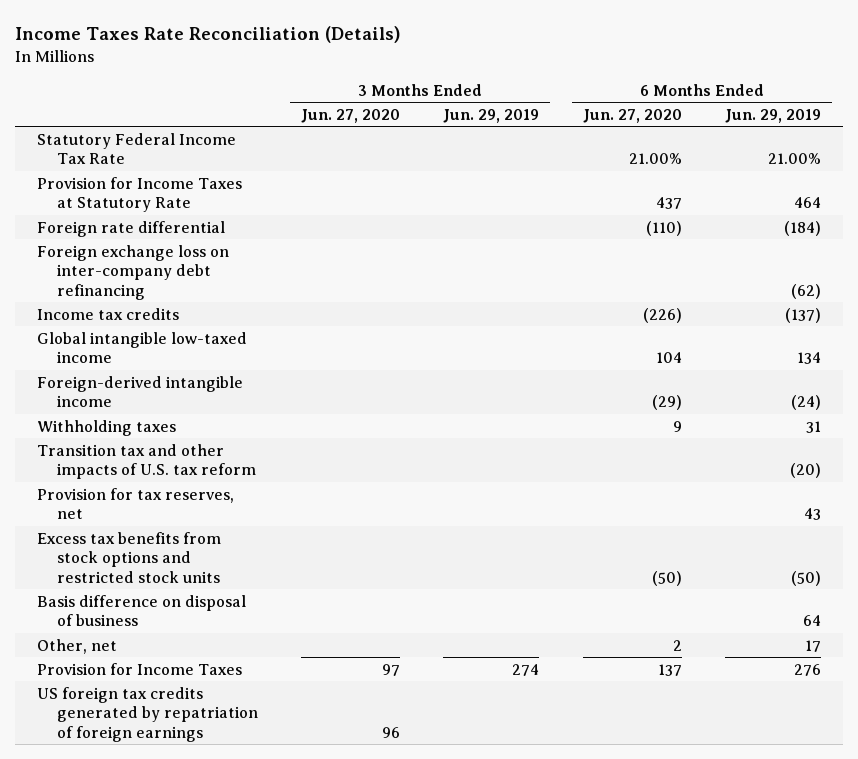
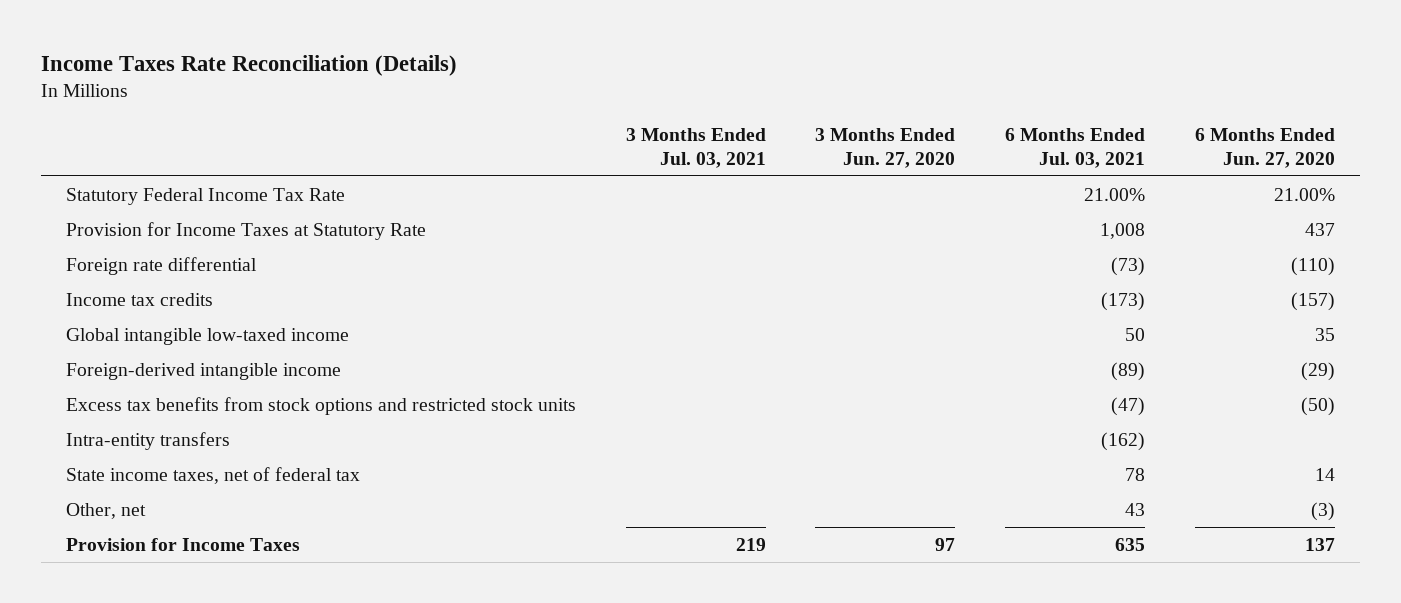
[443,108,540,123] Jun. 29, 2019 -> none
[725,108,822,123] Jun. 29, 2019 -> none
none -> [625,127,766,168] 3 Months Ended Jul. 03, 2021
none -> [1005,127,1146,168] 6 Months Ended Jul. 03, 2021
[36,244,229,300] Foreign exchange loss on inter-company debt refinancing -> none
[642,307,682,323] (226) -> [1290,291,1335,311] (157)
[655,352,682,364] 104 -> [1314,327,1335,341] 35
[36,419,176,436] Withholding taxes -> none
[36,443,256,480] Transition tax and other impacts of U.S. tax reform -> none
[36,487,234,520] Provision for tax reserves, net -> none
[36,594,246,627] Basis difference on disposal of business -> none
none -> [66,431,231,450] Intra-entity transfers
none -> [66,466,361,484] State income taxes, net of federal tax
[672,639,682,651] 2 -> [1310,501,1335,521] (3)
[36,686,258,742] US foreign tax credits generated by repatriation of foreign earnings -> none

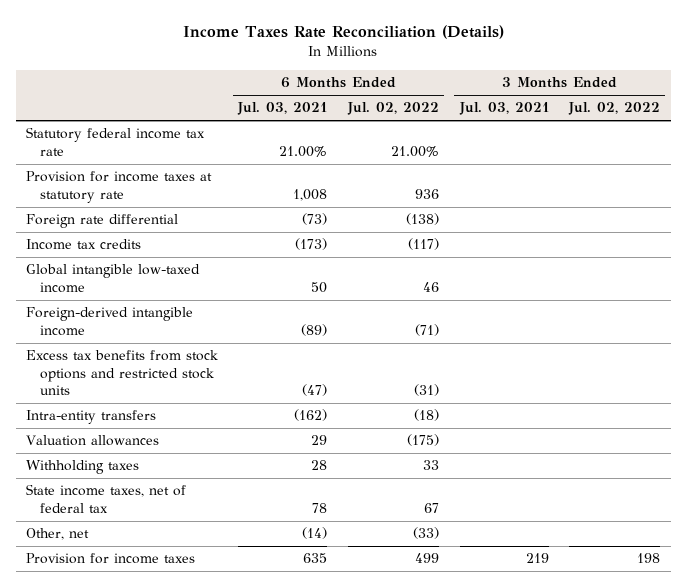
[815,127,956,168] 3 Months Ended Jun. 27, 2020 -> none
[1194,127,1335,168] 6 Months Ended Jun. 27, 2020 -> none
none -> [347,102,440,116] Jul. 02, 2022
none -> [568,102,661,116] Jul. 02, 2022
[66,187,346,205] Statutory Federal Income Tax Rate -> [25,127,205,156] Statutory federal income tax rate
[66,221,427,240] Provision for Income Taxes at Statutory Rate -> [25,171,212,203] Provision for income taxes at statutory rate
none -> [25,435,159,447] Valuation allowances
none -> [25,460,139,475] Withholding taxes
[1125,502,1146,516] 43 -> [302,527,328,540] (14)
[66,537,301,551] Provision for Income Taxes -> [25,553,195,565] Provision for income taxes

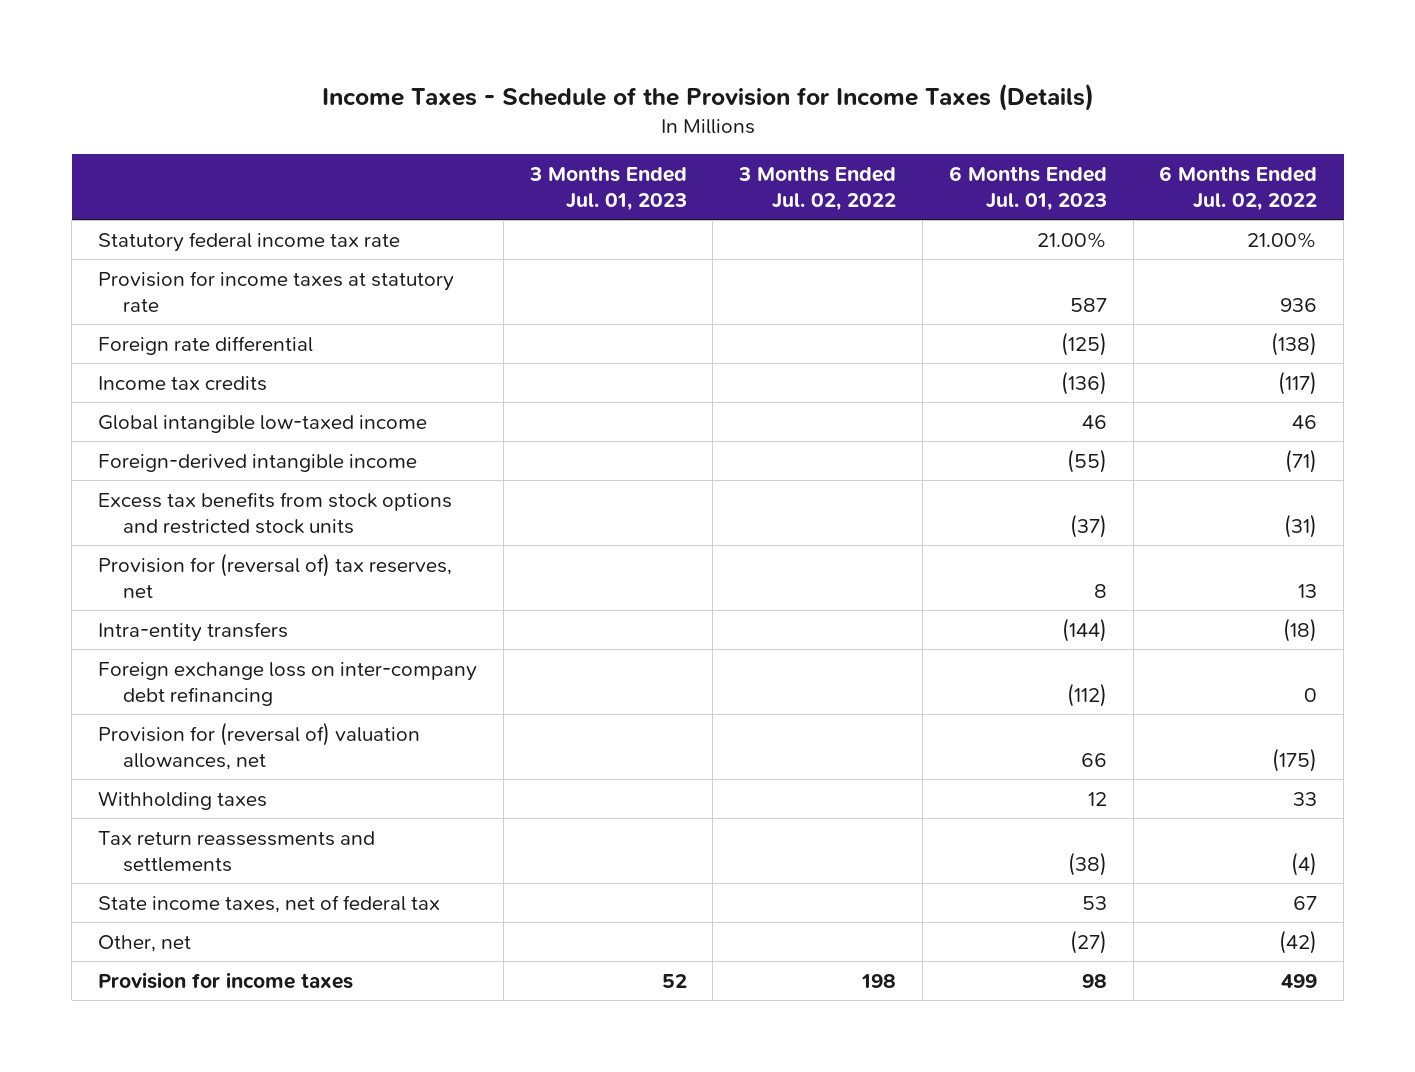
[183,25,505,40] Income Taxes Rate Reconciliation (Details) -> [321,82,1094,111] Income Taxes - Schedule of the Provision for Income Taxes (Details)
[237,102,328,116] Jul. 03, 2021 -> none
[458,102,549,116] Jul. 03, 2021 -> none
none -> [528,165,687,211] 3 Months Ended Jul. 01, 2023
none -> [948,165,1107,211] 6 Months Ended Jul. 01, 2023
none -> [98,552,453,598] Provision for (reversal of) tax reserves, net
none -> [98,661,478,706] Foreign exchange loss on inter-company debt refinancing
[25,435,159,447] Valuation allowances -> [98,721,421,770] Provision for (reversal of) valuation allowances, net
none -> [98,830,376,872] Tax return reassessments and settlements
[413,527,440,540] (33) -> [1279,929,1318,954] (42)

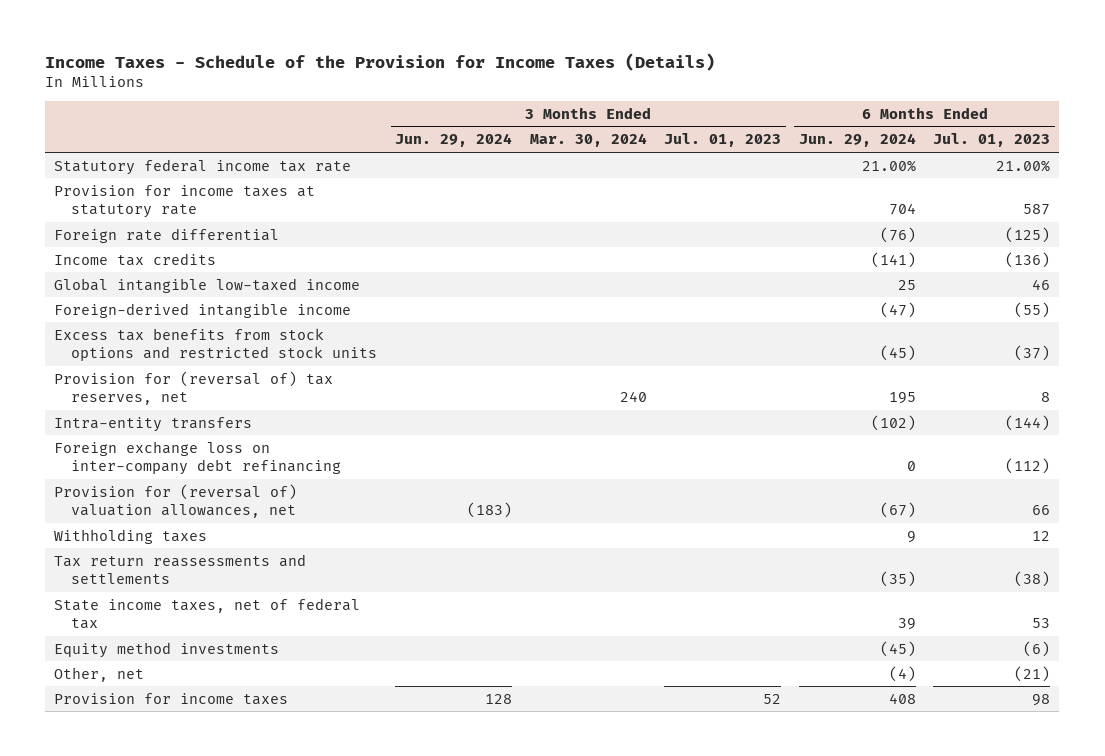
[738,165,897,211] 3 Months Ended Jul. 02, 2022 -> none
[1159,165,1318,211] 6 Months Ended Jul. 02, 2022 -> none
none -> [394,133,512,148] Jun. 29, 2024
none -> [529,133,647,148] Mar. 30, 2024
none -> [798,133,916,148] Jun. 29, 2024
none -> [54,641,280,658] Equity method investments
[1069,929,1107,954] (27) -> [1014,665,1051,682] (21)

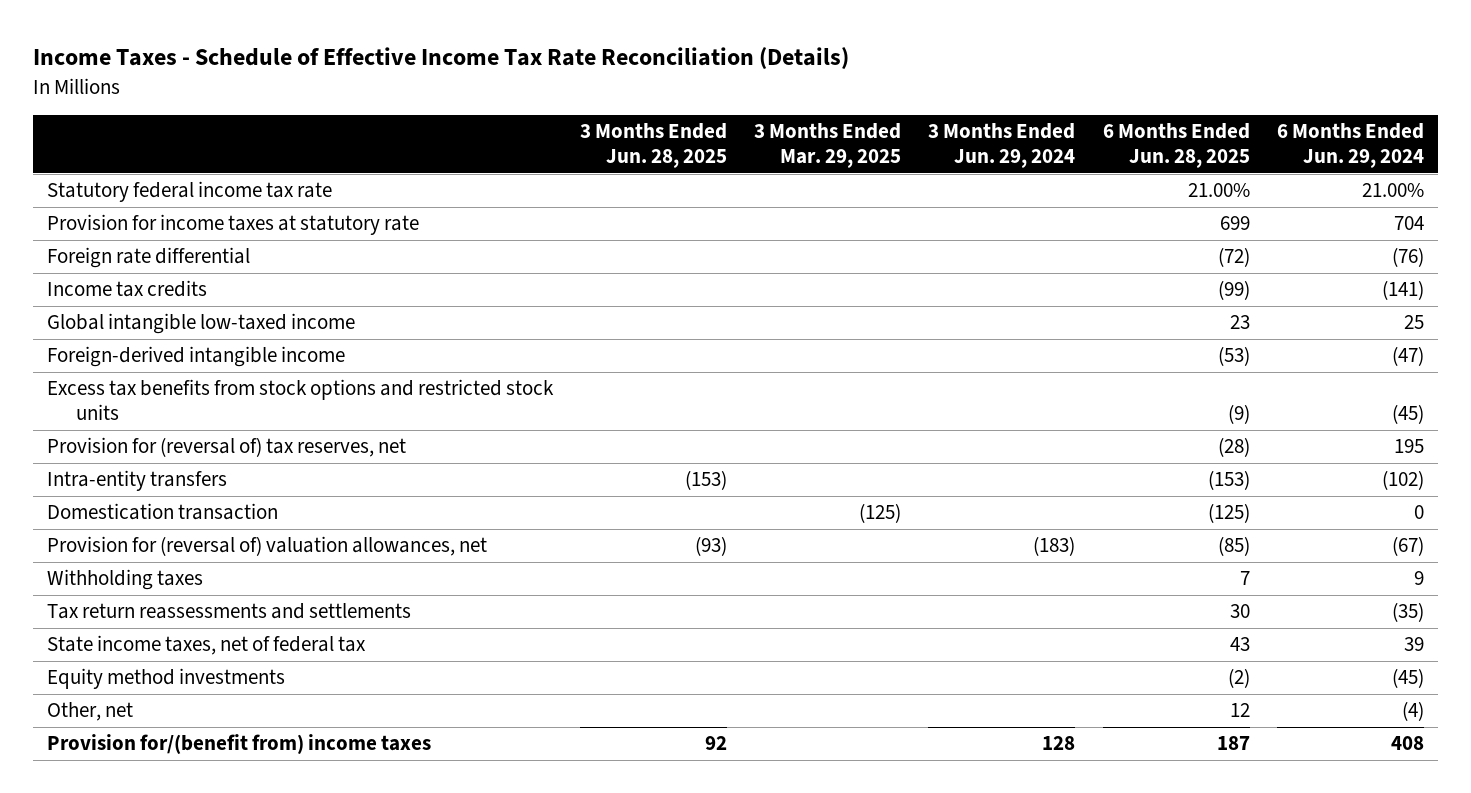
[45,52,716,71] Income Taxes - Schedule of the Provision for Income Taxes (Details) -> [32,47,849,70] Income Taxes - Schedule of Effective Income Tax Rate Reconciliation (Details)
[529,133,647,148] Mar. 30, 2024 -> none
[664,133,782,148] Jul. 01, 2023 -> none
[933,133,1051,148] Jul. 01, 2023 -> none
none -> [579,122,727,169] 3 Months Ended Jun. 28, 2025
none -> [754,122,902,169] 3 Months Ended Mar. 29, 2025
none -> [1102,122,1250,169] 6 Months Ended Jun. 28, 2025
[54,440,342,475] Foreign exchange loss on inter-company debt refinancing -> none
none -> [46,503,278,521] Domestication transaction
[54,692,289,705] Provision for income taxes -> [46,734,431,755] Provision for/(benefit from) income taxes

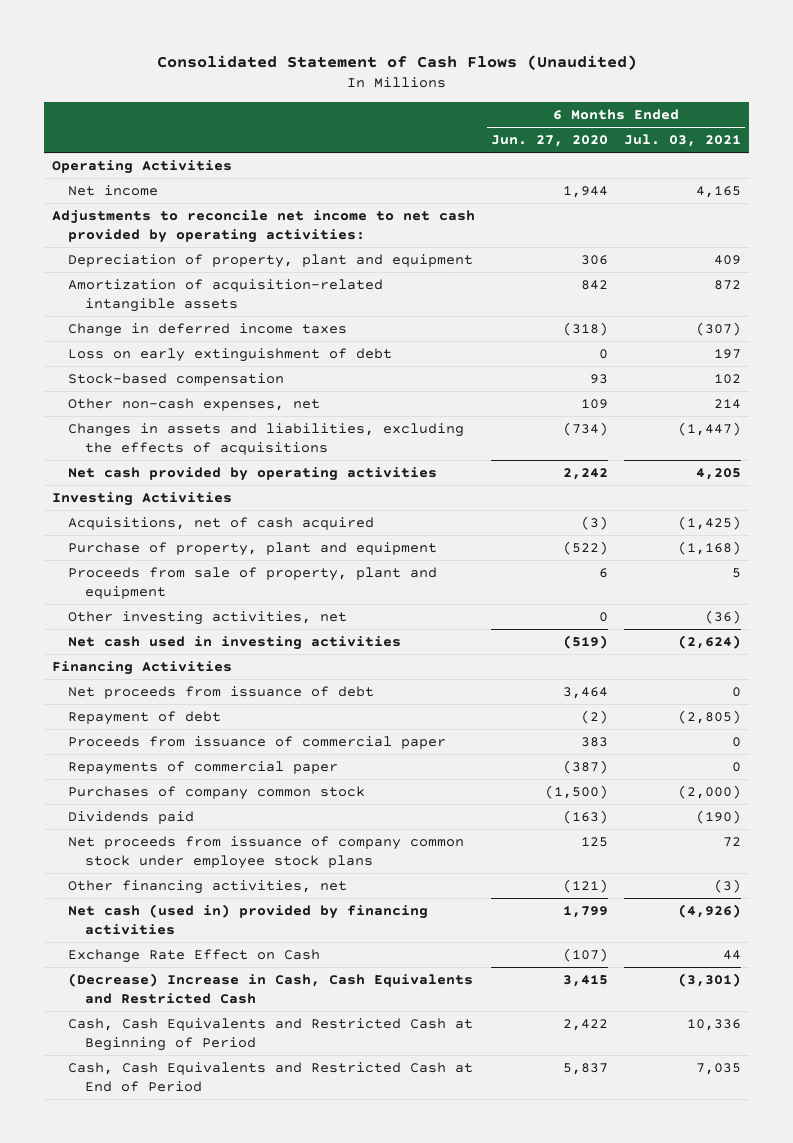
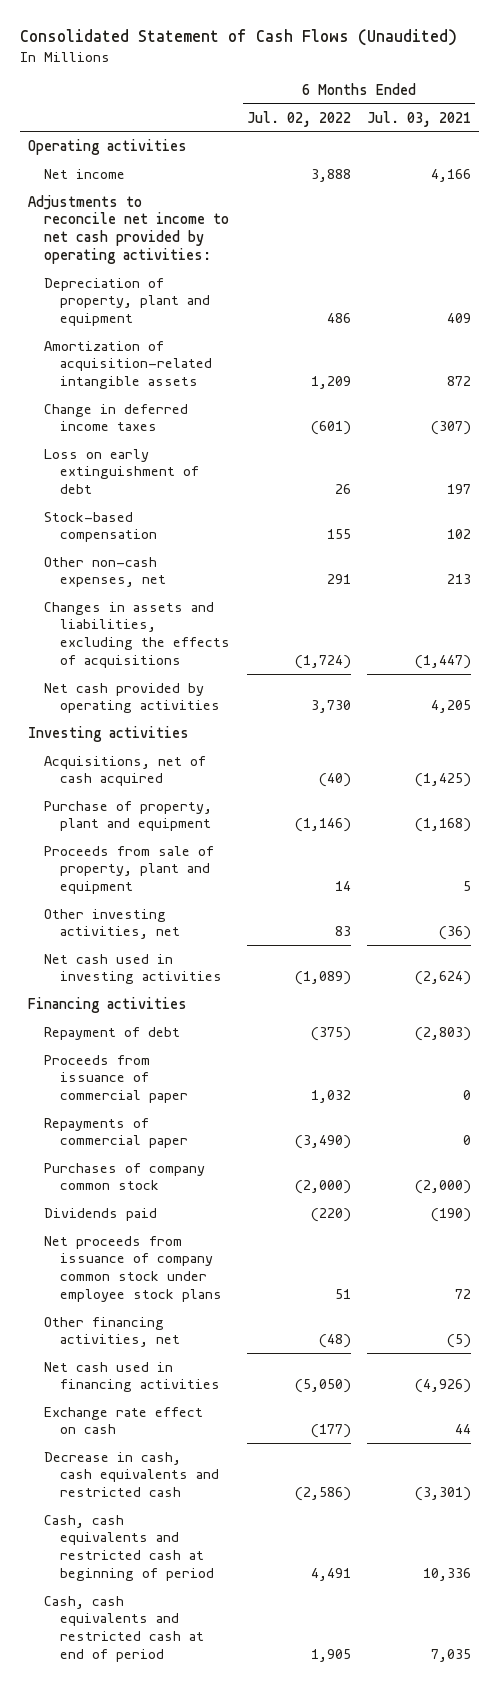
[491,135,609,148] Jun. 27, 2020 -> none
none -> [246,110,351,127] Jul. 02, 2022
[51,159,232,174] Operating Activities -> [28,138,188,155] Operating activities
[696,185,742,198] 4,165 -> [430,168,471,182] 4,166
[714,398,742,409] 214 -> [446,574,471,585] 213
[51,491,232,506] Investing Activities -> [28,725,190,742] Investing activities
[68,685,375,699] Net proceeds from issuance of debt -> none
[51,660,232,675] Financing Activities -> [28,996,188,1013] Financing activities
[678,709,742,724] (2,805) -> [414,1026,471,1041] (2,803)
[714,878,742,893] (3) -> [446,1334,471,1349] (5)
[68,903,429,936] Net cash (used in) provided by financing activities -> [44,1361,221,1393] Net cash used in financing activities
[68,948,321,963] Exchange Rate Effect on Cash -> [44,1406,204,1435] Exchange rate effect on cash
[68,972,474,1005] (Decrease) Increase in Cash, Cash Equivalents and Restricted Cash -> [44,1451,220,1498] Decrease in cash, cash equivalents and restricted cash
[68,1017,474,1052] Cash, Cash Equivalents and Restricted Cash at Beginning of Period -> [44,1514,215,1581] Cash, cash equivalents and restricted cash at beginning of period
[68,1061,474,1093] Cash, Cash Equivalents and Restricted Cash at End of Period -> [44,1595,205,1662] Cash, cash equivalents and restricted cash at end of period

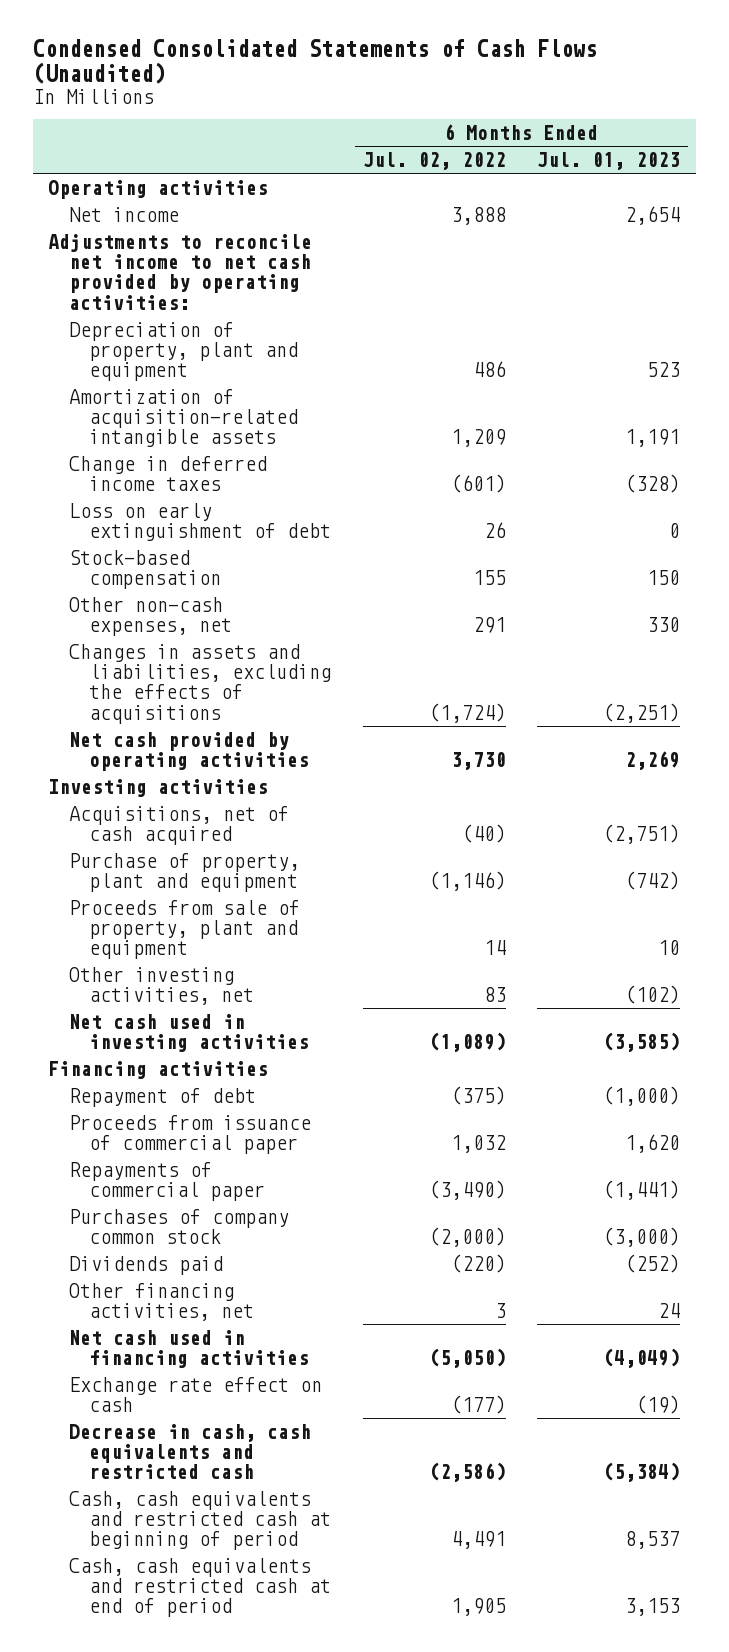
[20,29,458,47] Consolidated Statement of Cash Flows (Unaudited) -> [32,39,597,85] Condensed Consolidated Statements of Cash Flows (Unaudited)
[366,110,471,127] Jul. 03, 2021 -> none
none -> [537,152,681,171] Jul. 01, 2023
[44,1235,223,1302] Net proceeds from issuance of company common stock under employee stock plans -> none
[318,1334,351,1349] (48) -> [494,1303,506,1319] 3

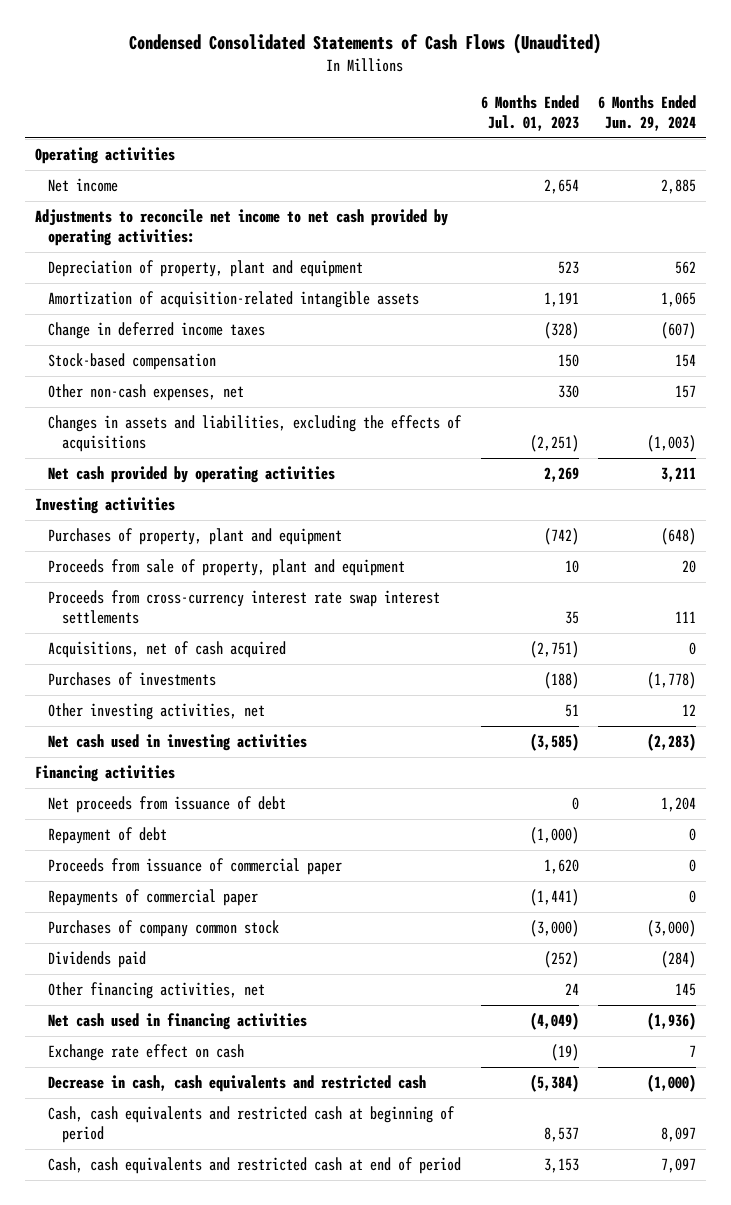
[362,152,506,171] Jul. 02, 2022 -> none
none -> [598,94,697,131] 6 Months Ended Jun. 29, 2024
[68,502,332,542] Loss on early extinguishment of debt -> none
[68,852,300,893] Purchase of property, plant and equipment -> [48,527,343,545] Purchases of property, plant and equipment
none -> [48,589,441,625] Proceeds from cross-currency interest rate swap interest settlements
[68,805,289,846] Acquisitions, net of cash acquired -> [48,640,287,658] Acquisitions, net of cash acquired
none -> [48,671,217,686] Purchases of investments
[625,985,681,1005] (102) -> [564,703,579,717] 51
none -> [48,795,287,813] Net proceeds from issuance of debt

